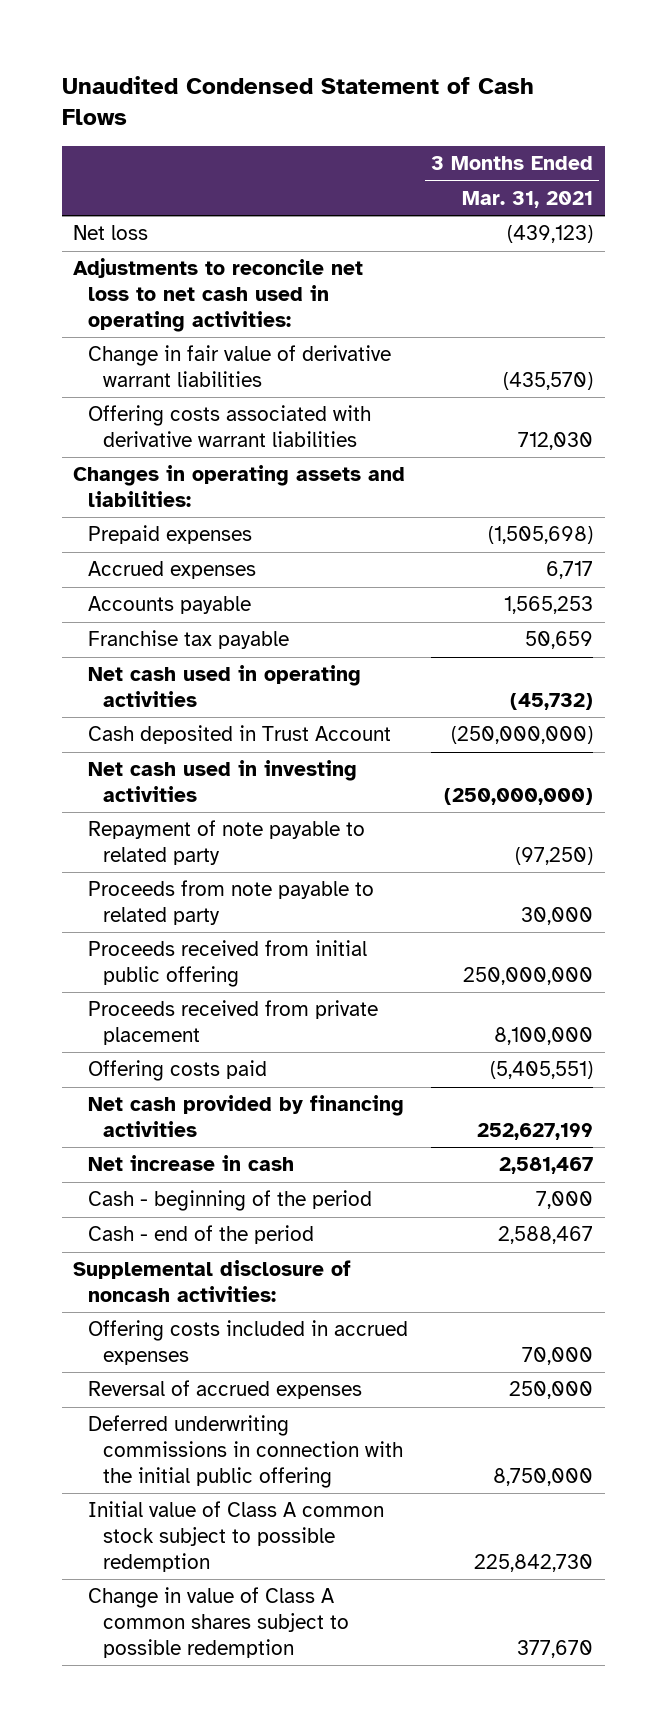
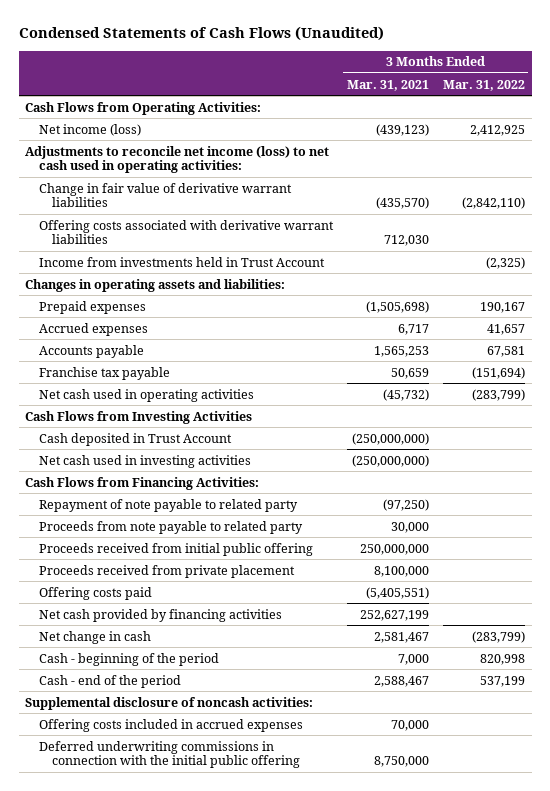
[61,75,534,126] Unaudited Condensed Statement of Cash Flows -> [18,25,384,41] Condensed Statements of Cash Flows (Unaudited)
none -> [442,79,525,91] Mar. 31, 2022
none -> [25,101,262,115] Cash Flows from Operating Activities:
[73,225,149,241] Net loss -> [38,123,141,136] Net income (loss)
[73,258,364,332] Adjustments to reconcile net loss to net cash used in operating activities: -> [25,145,330,174] Adjustments to reconcile net income (loss) to net cash used in operating activities:
none -> [38,256,325,267] Income from investments held in Trust Account
none -> [25,410,253,424] Cash Flows from Investing Activities
none -> [25,476,260,490] Cash Flows from Financing Activities:
[87,1155,294,1172] Net increase in cash -> [38,630,151,644] Net change in cash
[87,1380,362,1400] Reversal of accrued expenses -> none
[87,1501,384,1572] Initial value of Class A common stock subject to possible redemption -> none
[87,1587,349,1658] Change in value of Class A common shares subject to possible redemption -> none

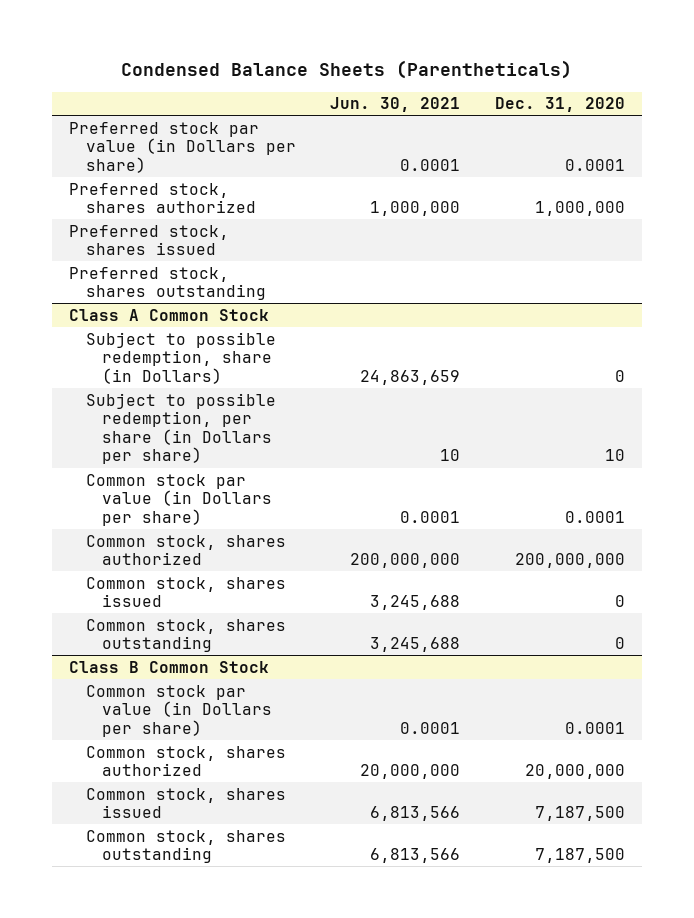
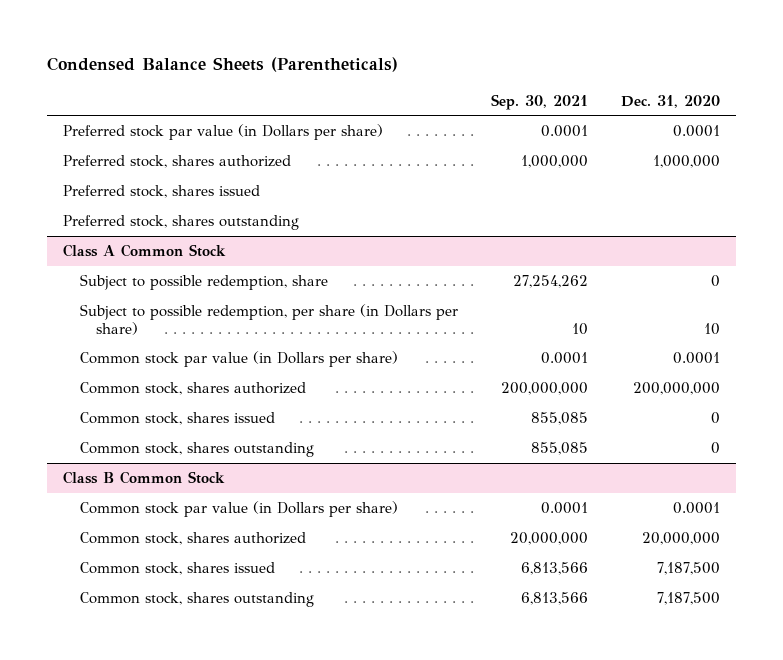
[330,97,461,113] Jun. 30, 2021 -> none
none -> [490,93,588,110] Sep. 30, 2021
[85,331,276,384] Subject to possible redemption, share (in Dollars) -> [79,274,328,291] Subject to possible redemption, share

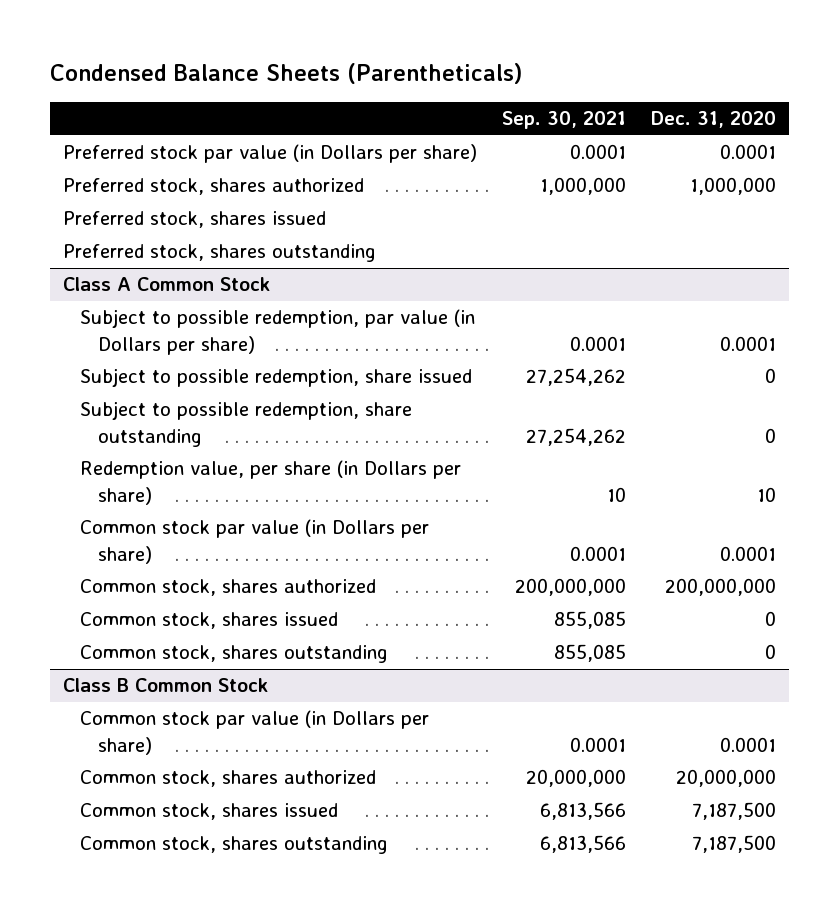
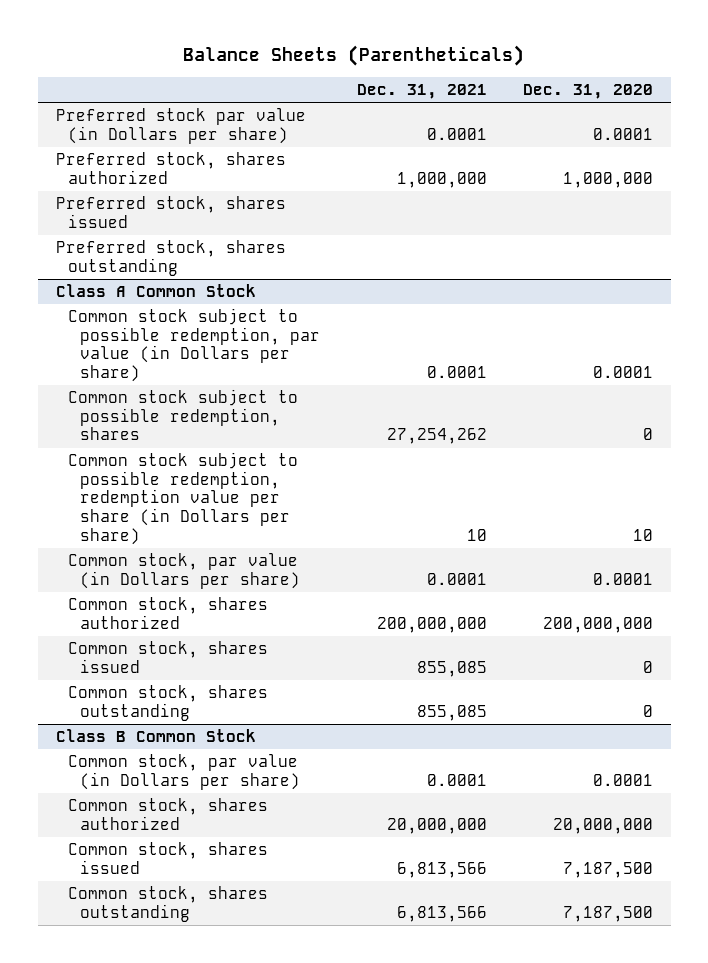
[49,63,522,85] Condensed Balance Sheets (Parentheticals) -> [183,45,525,67] Balance Sheets (Parentheticals)
[501,111,626,130] Sep. 30, 2021 -> none
none -> [356,83,487,99] Dec. 31, 2021
[80,368,473,388] Subject to possible redemption, share issued -> none
[80,401,413,447] Subject to possible redemption, share outstanding -> none
[80,309,476,355] Subject to possible redemption, par value (in Dollars per share) -> [67,308,321,382] Common stock subject to possible redemption, par value (in Dollars per share)
none -> [67,389,298,441] Common stock subject to possible redemption, shares
[80,460,462,505] Redemption value, per share (in Dollars per share) -> [67,452,298,545] Common stock subject to possible redemption, redemption value per share (in Dollars per share)
[80,519,430,564] Common stock par value (in Dollars per share) -> [67,553,301,589] Common stock, par value (in Dollars per share)
[80,710,430,755] Common stock par value (in Dollars per share) -> [67,754,301,790] Common stock, par value (in Dollars per share)

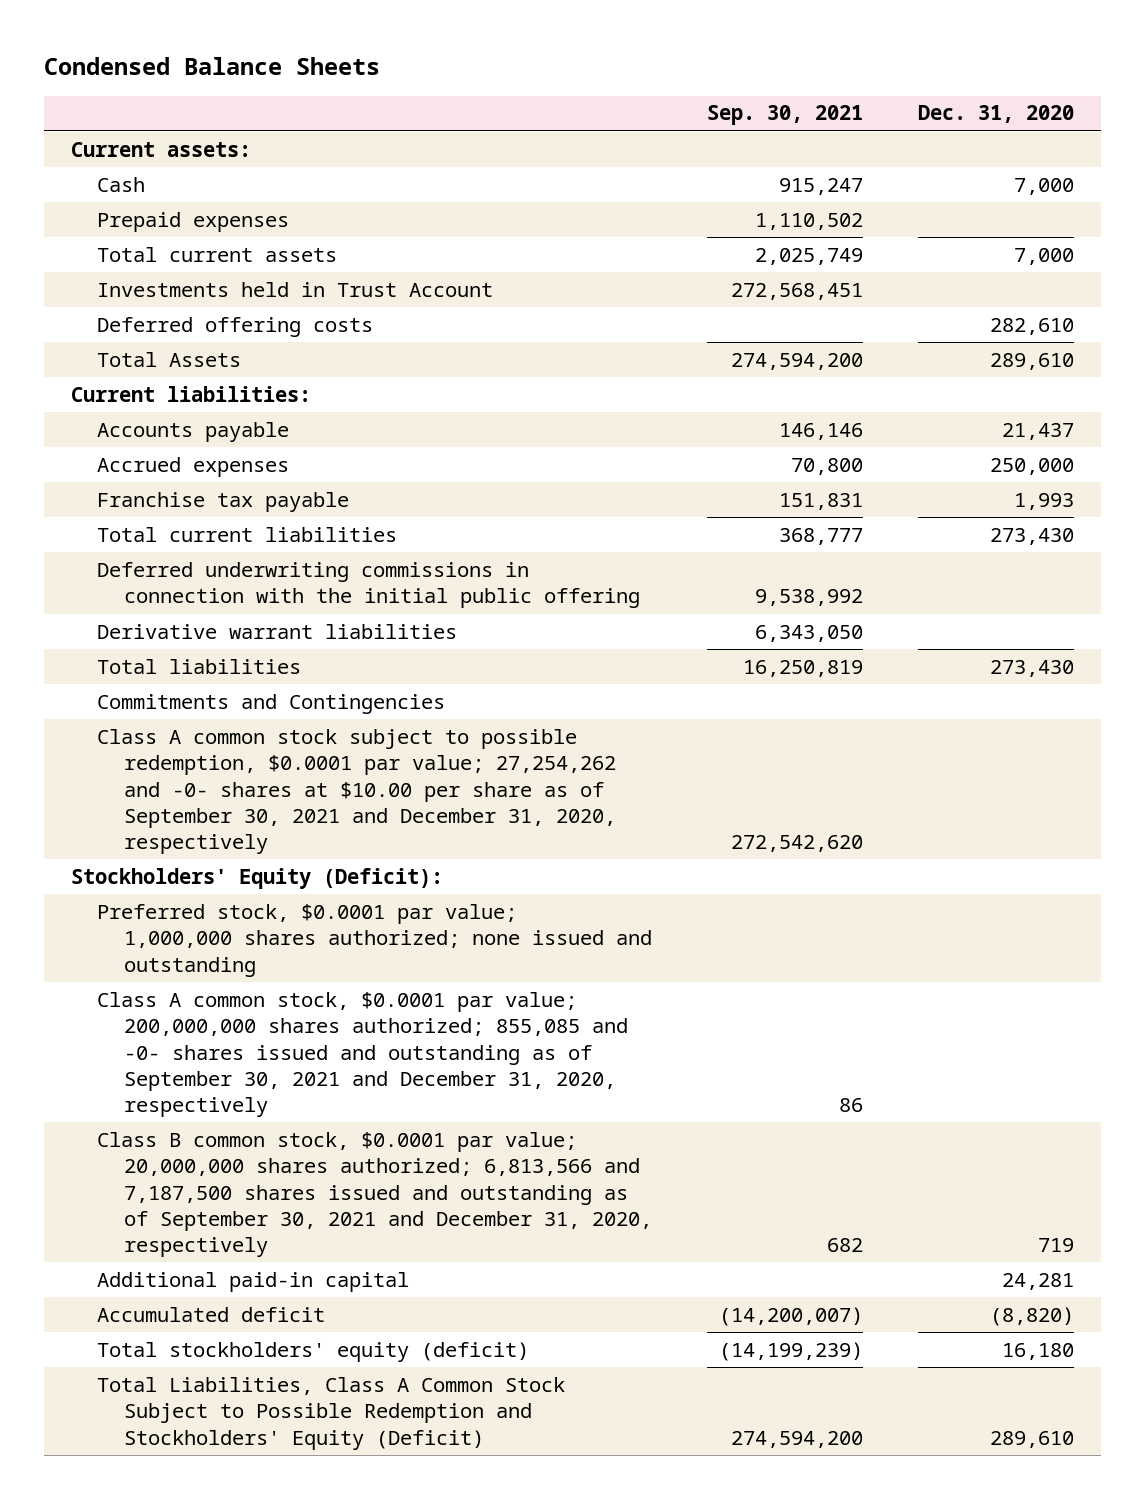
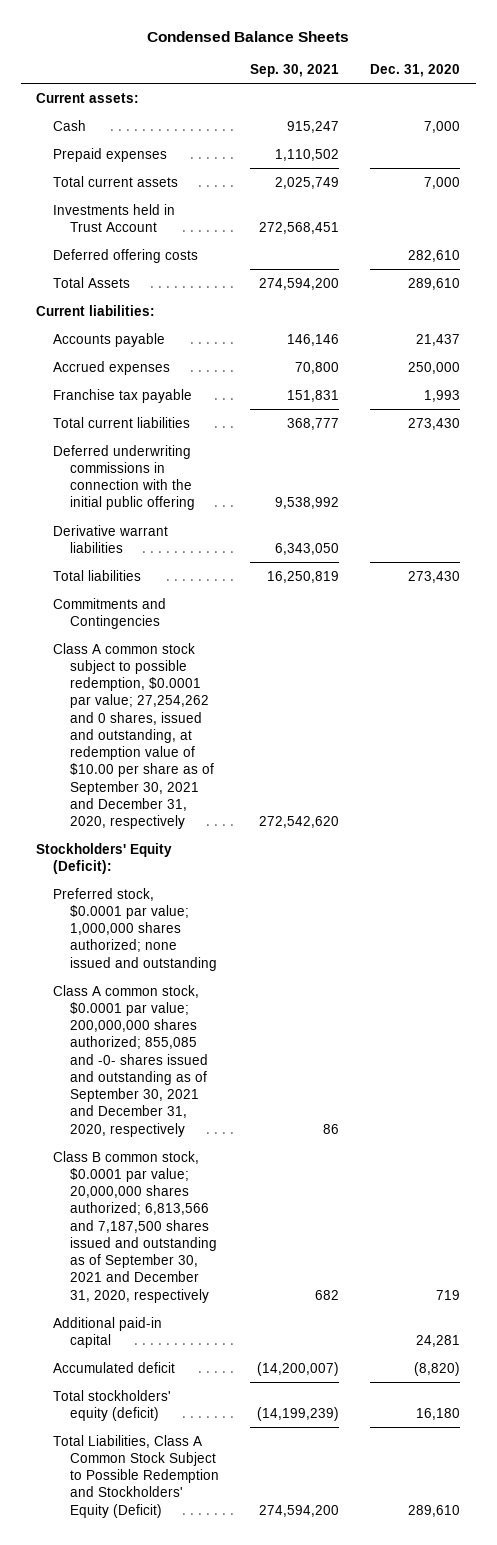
[97,728,616,855] Class A common stock subject to possible redemption, $0.0001 par value; 27,254,262 and -0- shares at $10.00 per share as of September 30, 2021 and December 31, 2020, respectively -> [52,642,214,830] Class A common stock subject to possible redemption, $0.0001 par value; 27,254,262 and 0 shares, issued and outstanding, at redemption value of $10.00 per share as of September 30, 2021 and December 31, 2020, respectively

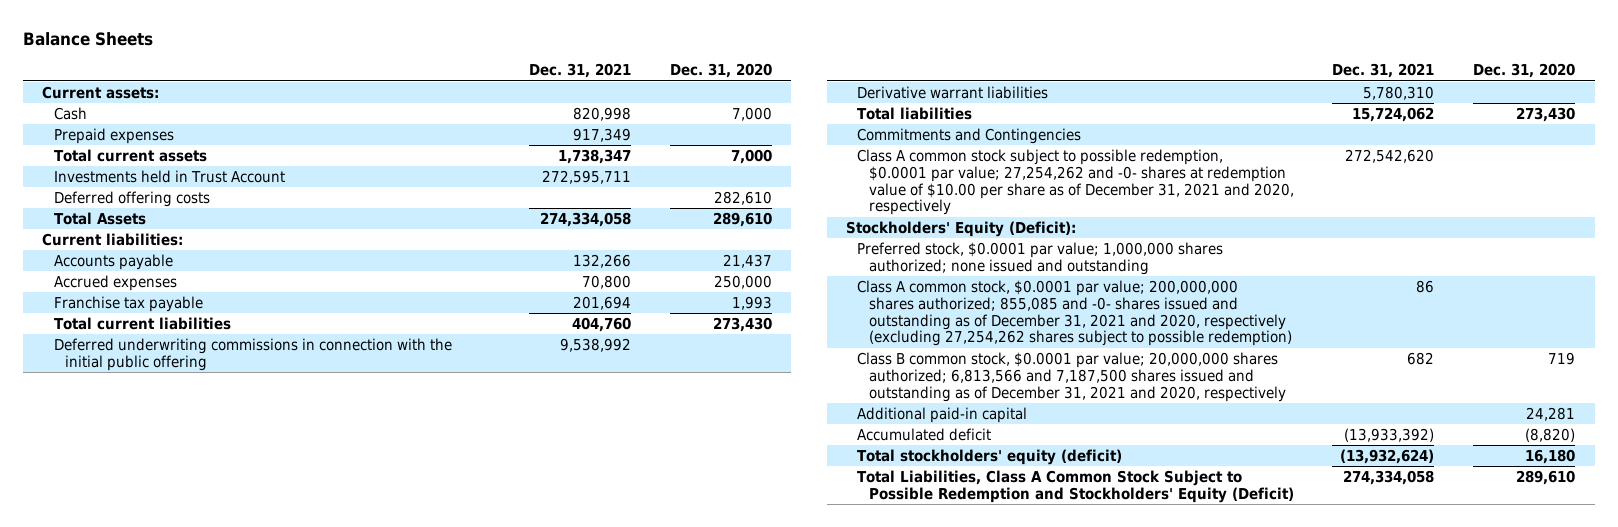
[147,30,350,42] Condensed Balance Sheets -> [22,32,153,47] Balance Sheets
[249,64,339,78] Sep. 30, 2021 -> none
none -> [528,63,631,79] Dec. 31, 2021
[52,642,214,830] Class A common stock subject to possible redemption, $0.0001 par value; 27,254,262 and 0 shares, issued and outstanding, at redemption value of $10.00 per share as of September 30, 2021 and December 31, 2020, respectively -> [857,148,1294,216] Class A common stock subject to possible redemption, $0.0001 par value; 27,254,262 and -0- shares at redemption value of $10.00 per share as of December 31, 2021 and 2020, respectively
[52,984,208,1137] Class A common stock, $0.0001 par value; 200,000,000 shares authorized; 855,085 and -0- shares issued and outstanding as of September 30, 2021 and December 31, 2020, respectively -> [857,279,1292,347] Class A common stock, $0.0001 par value; 200,000,000 shares authorized; 855,085 and -0- shares issued and outstanding as of December 31, 2021 and 2020, respectively (excluding 27,254,262 shares subject to possible redemption)
[52,1150,217,1303] Class B common stock, $0.0001 par value; 20,000,000 shares authorized; 6,813,566 and 7,187,500 shares issued and outstanding as of September 30, 2021 and December 31, 2020, respectively -> [857,351,1286,402] Class B common stock, $0.0001 par value; 20,000,000 shares authorized; 6,813,566 and 7,187,500 shares issued and outstanding as of December 31, 2021 and 2020, respectively

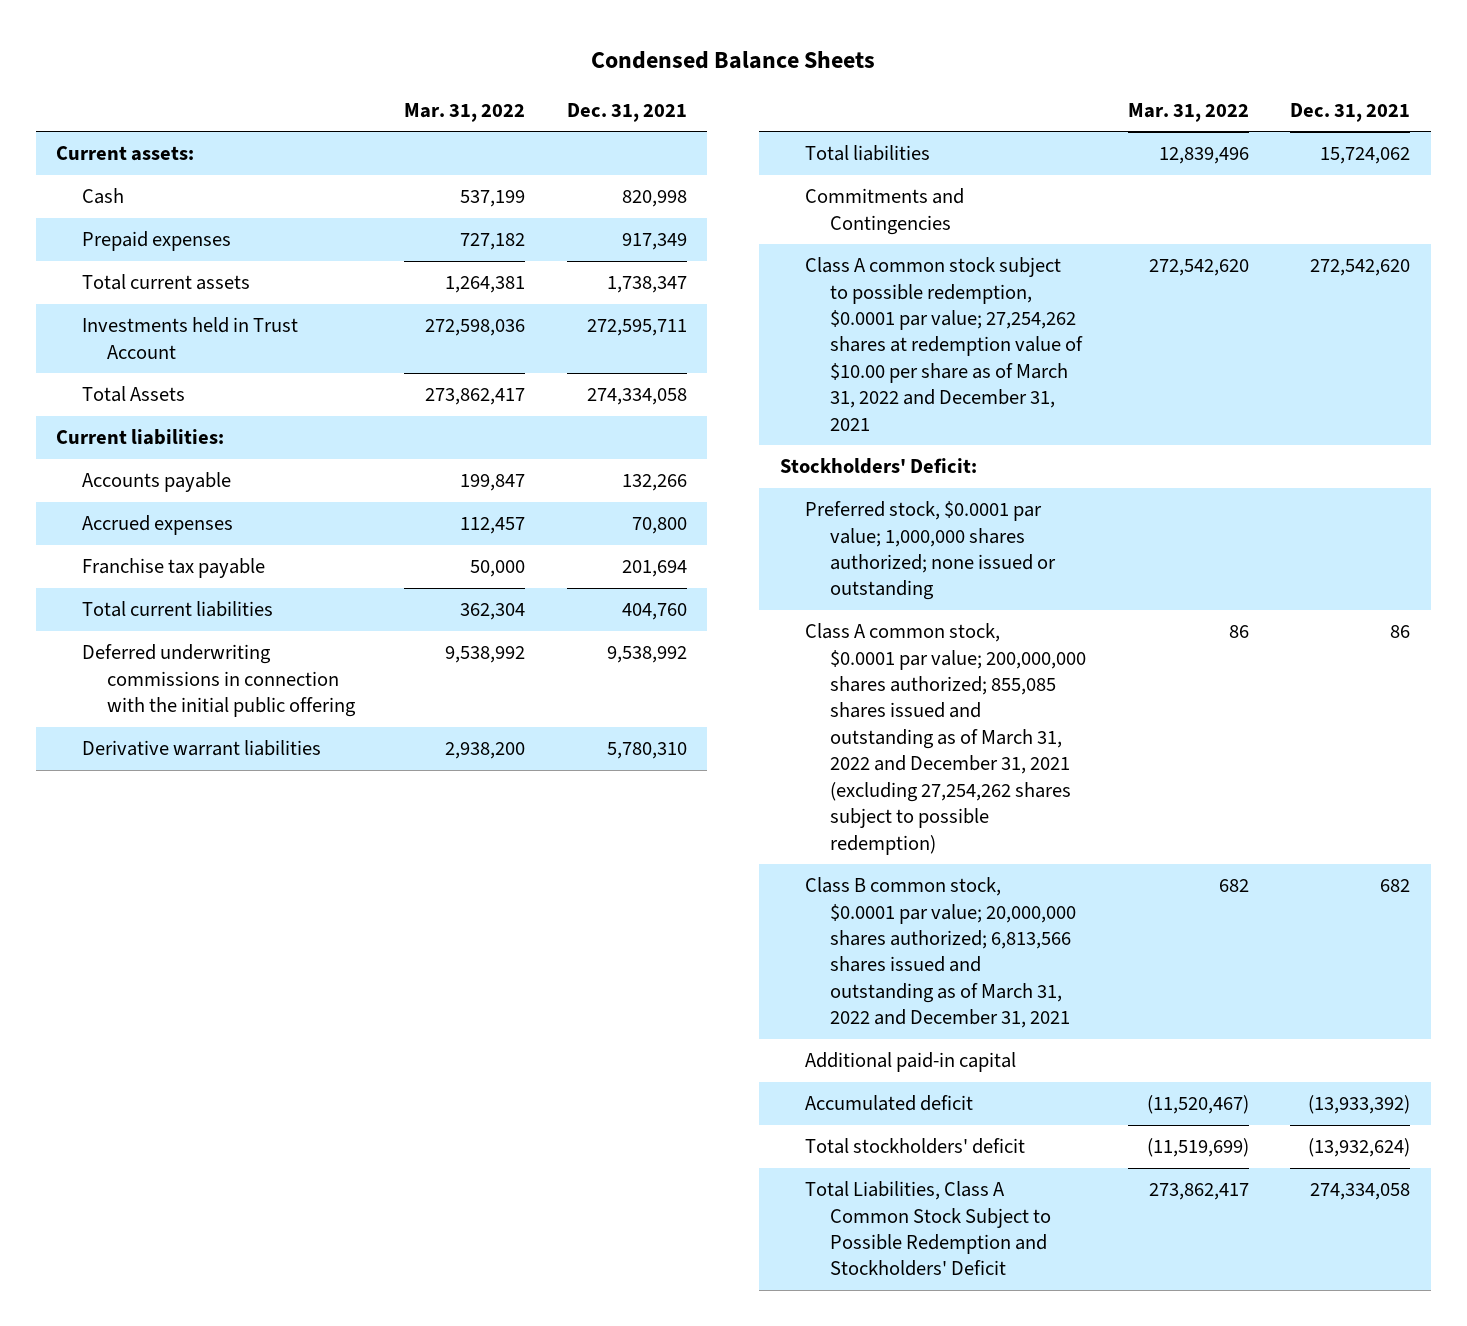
[22,32,153,47] Balance Sheets -> [591,50,876,69] Condensed Balance Sheets
[669,63,772,79] Dec. 31, 2020 -> none
none -> [404,102,526,122] Mar. 31, 2022
[53,190,210,207] Deferred offering costs -> none
[857,148,1294,216] Class A common stock subject to possible redemption, $0.0001 par value; 27,254,262 and -0- shares at redemption value of $10.00 per share as of December 31, 2021 and 2020, respectively -> [805,257,1084,431] Class A common stock subject to possible redemption, $0.0001 par value; 27,254,262 shares at redemption value of $10.00 per share as of March 31, 2022 and December 31, 2021
[846,220,1077,237] Stockholders' Equity (Deficit): -> [779,458,977,475] Stockholders' Deficit:
[857,241,1224,275] Preferred stock, $0.0001 par value; 1,000,000 shares authorized; none issued and outstanding -> [805,501,1057,601] Preferred stock, $0.0001 par value; 1,000,000 shares authorized; none issued or outstanding
[857,279,1292,347] Class A common stock, $0.0001 par value; 200,000,000 shares authorized; 855,085 and -0- shares issued and outstanding as of December 31, 2021 and 2020, respectively (excluding 27,254,262 shares subject to possible redemption) -> [805,623,1087,855] Class A common stock, $0.0001 par value; 200,000,000 shares authorized; 855,085 shares issued and outstanding as of March 31, 2022 and December 31, 2021 (excluding 27,254,262 shares subject to possible redemption)
[857,351,1286,402] Class B common stock, $0.0001 par value; 20,000,000 shares authorized; 6,813,566 and 7,187,500 shares issued and outstanding as of December 31, 2021 and 2020, respectively -> [805,877,1077,1029] Class B common stock, $0.0001 par value; 20,000,000 shares authorized; 6,813,566 shares issued and outstanding as of March 31, 2022 and December 31, 2021
[857,448,1123,465] Total stockholders' equity (deficit) -> [805,1138,1026,1155] Total stockholders' deficit
[857,469,1294,503] Total Liabilities, Class A Common Stock Subject to Possible Redemption and Stockholders' Equity (Deficit) -> [805,1181,1052,1277] Total Liabilities, Class A Common Stock Subject to Possible Redemption and Stockholders' Deficit

